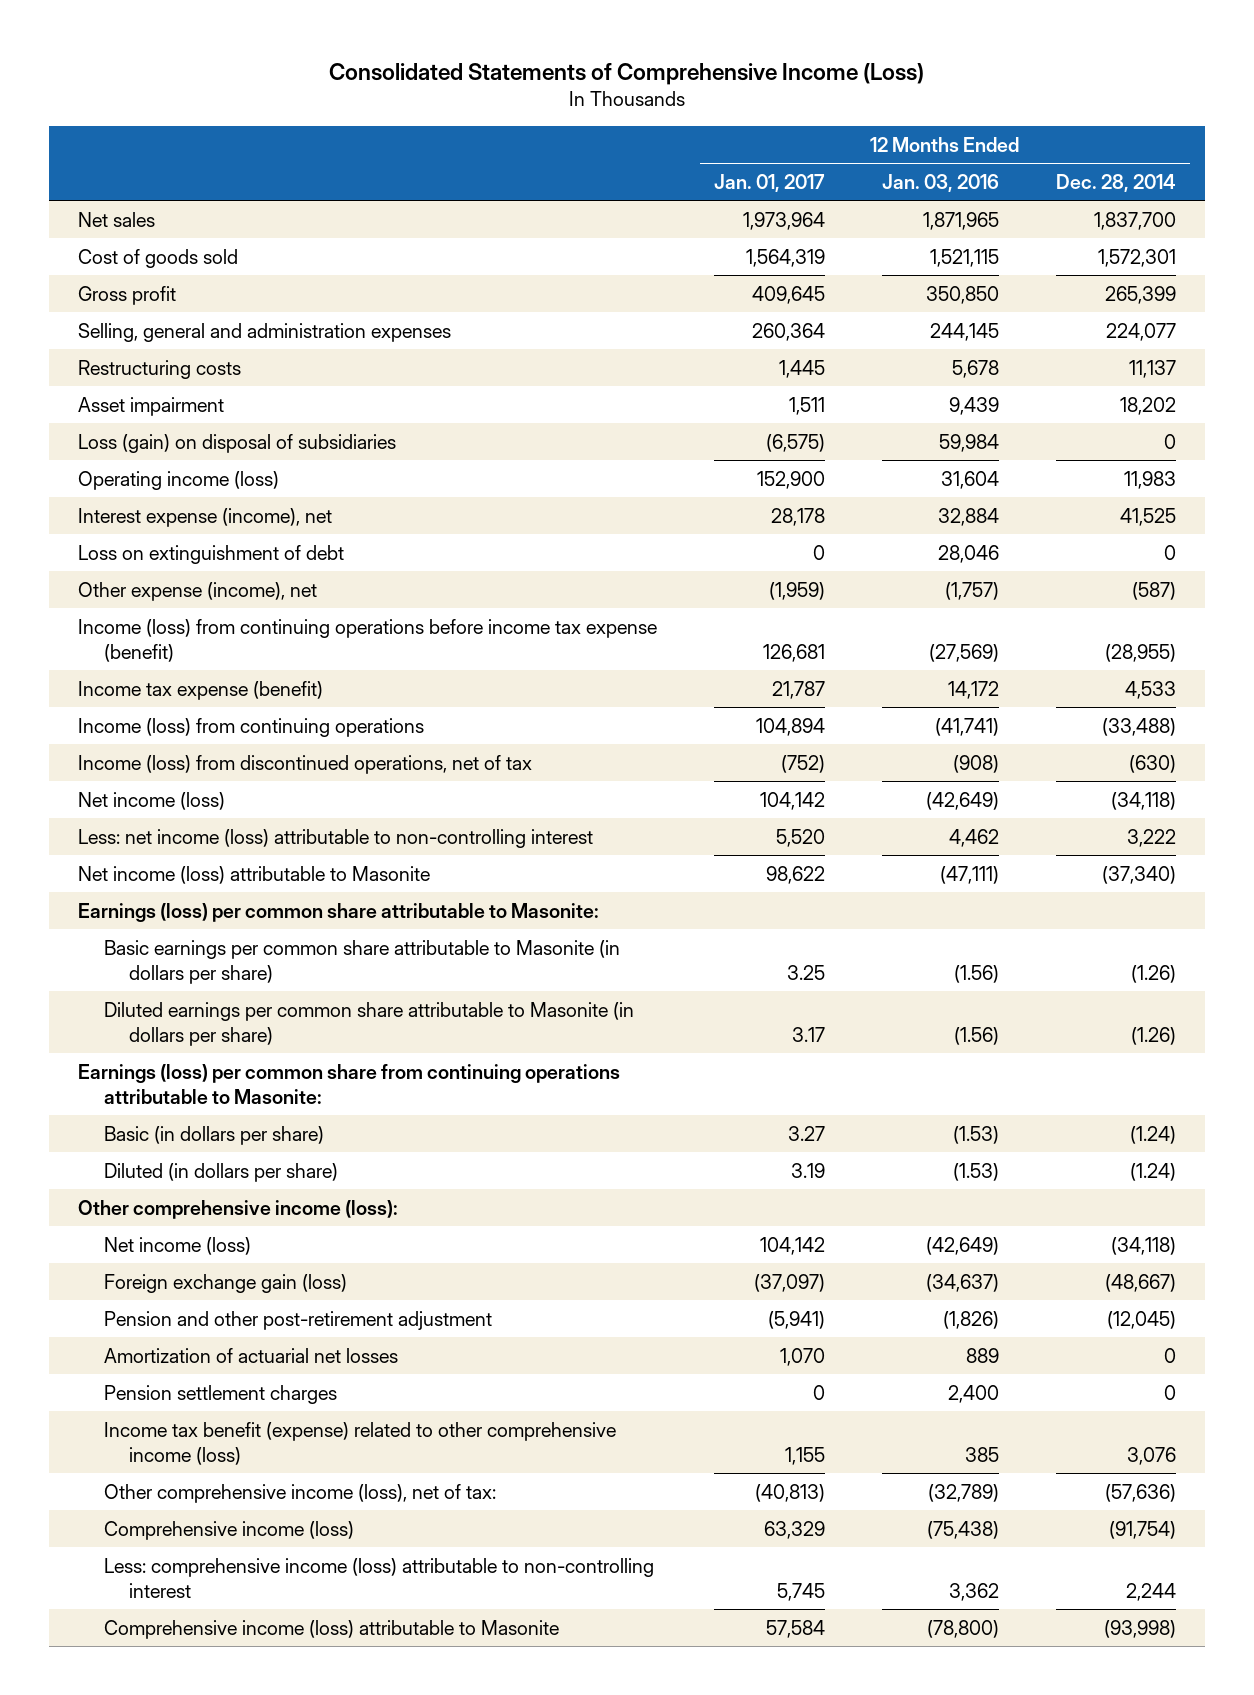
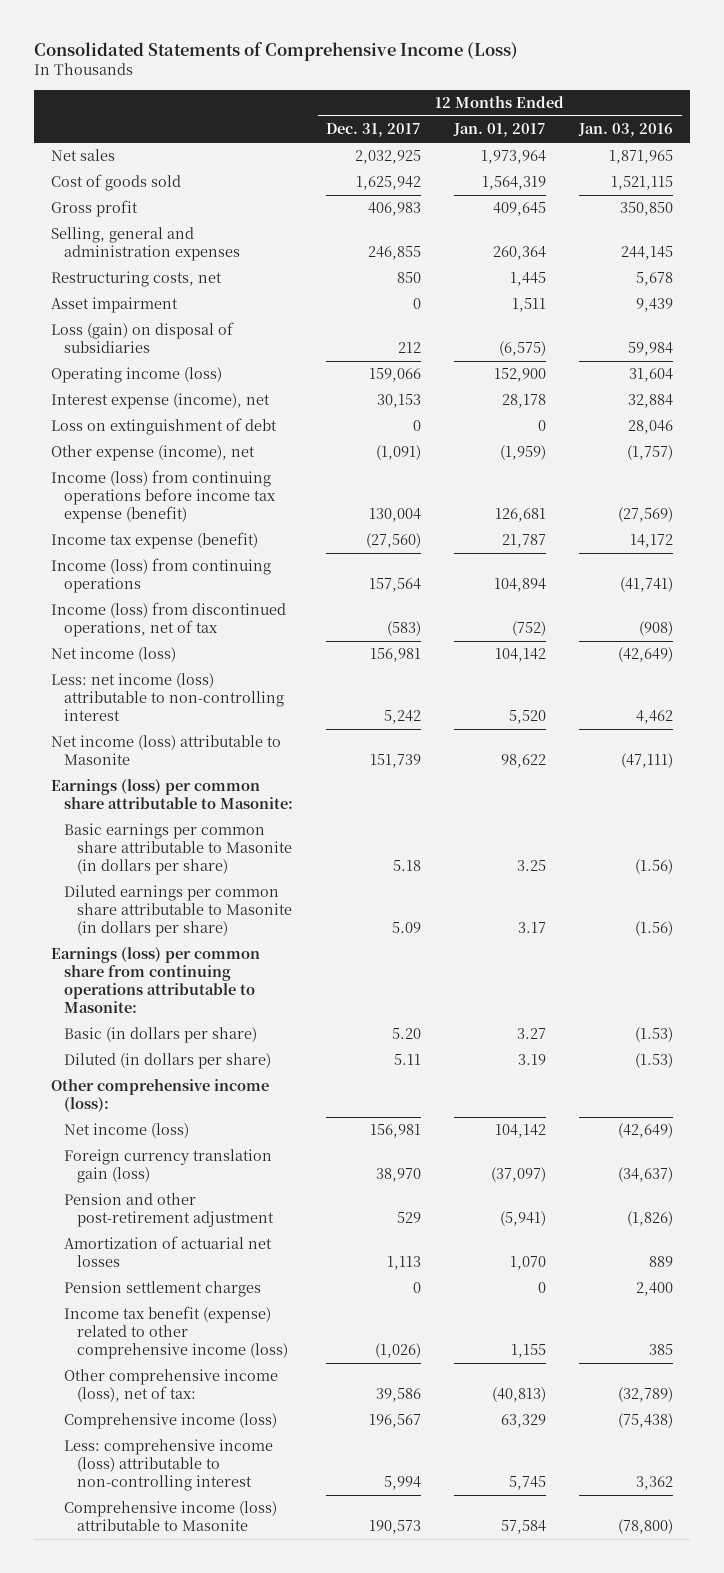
[1055,173,1176,192] Dec. 28, 2014 -> none
none -> [326,123,422,138] Dec. 31, 2017
[77,359,241,379] Restructuring costs -> [50,271,222,288] Restructuring costs, net
[103,1273,347,1293] Foreign exchange gain (loss) -> [63,1149,272,1184] Foreign currency translation gain (loss)

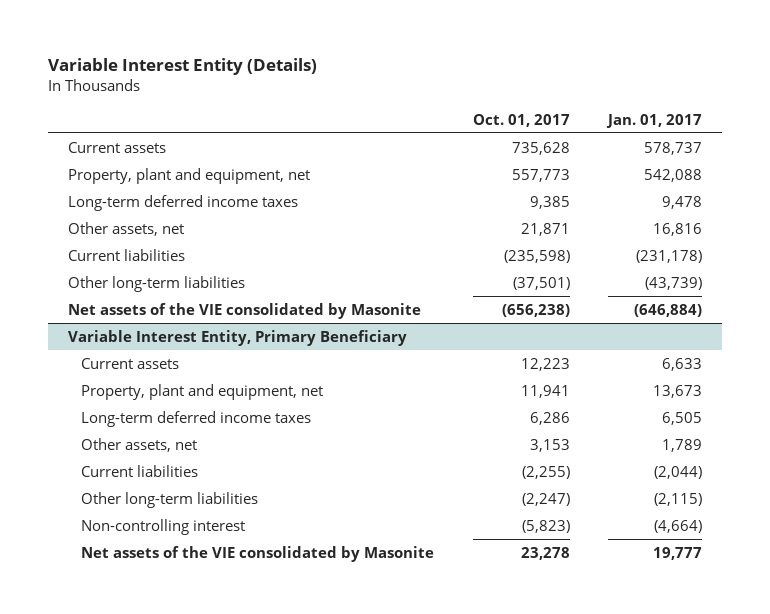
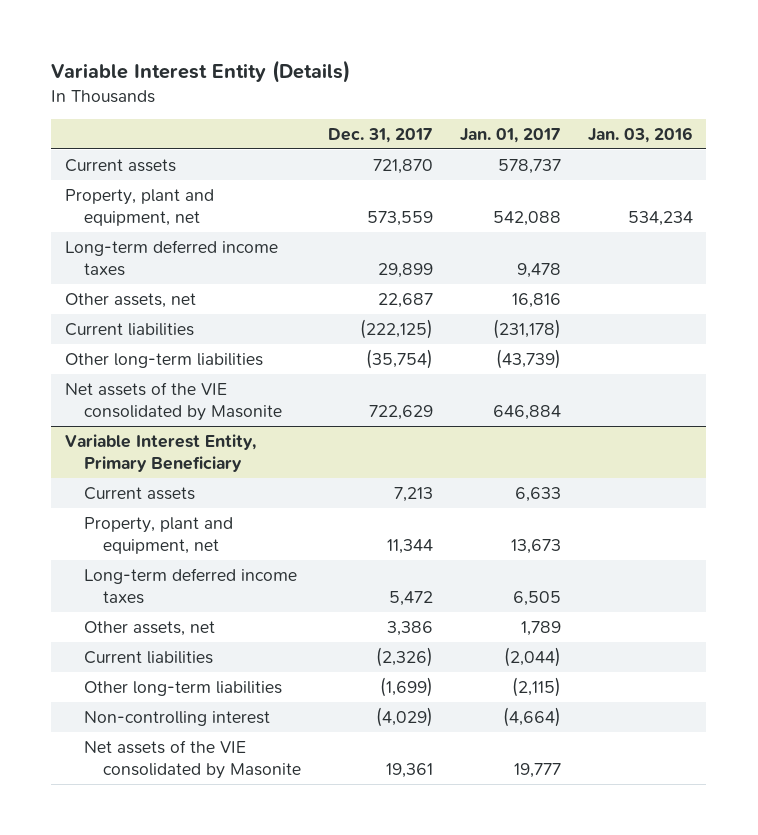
[472,113,570,127] Oct. 01, 2017 -> none
none -> [327,127,433,143] Dec. 31, 2017
none -> [587,126,693,143] Jan. 03, 2016
[634,303,703,317] (646,884) -> [492,404,561,420] 646,884

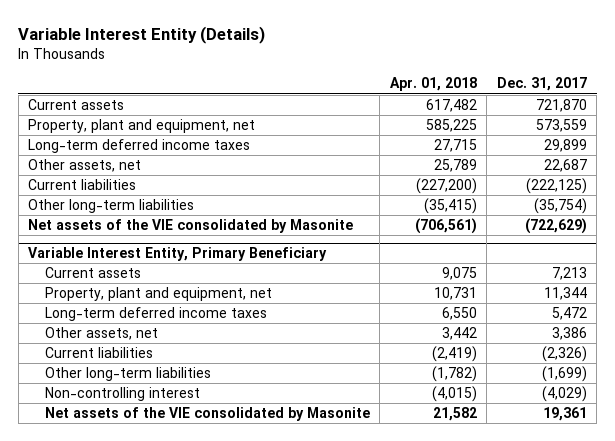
[459,127,561,143] Jan. 01, 2017 -> none
[587,126,693,143] Jan. 03, 2016 -> none
none -> [389,77,477,92] Apr. 01, 2018
[368,404,433,420] 722,629 -> [524,218,587,235] (722,629)

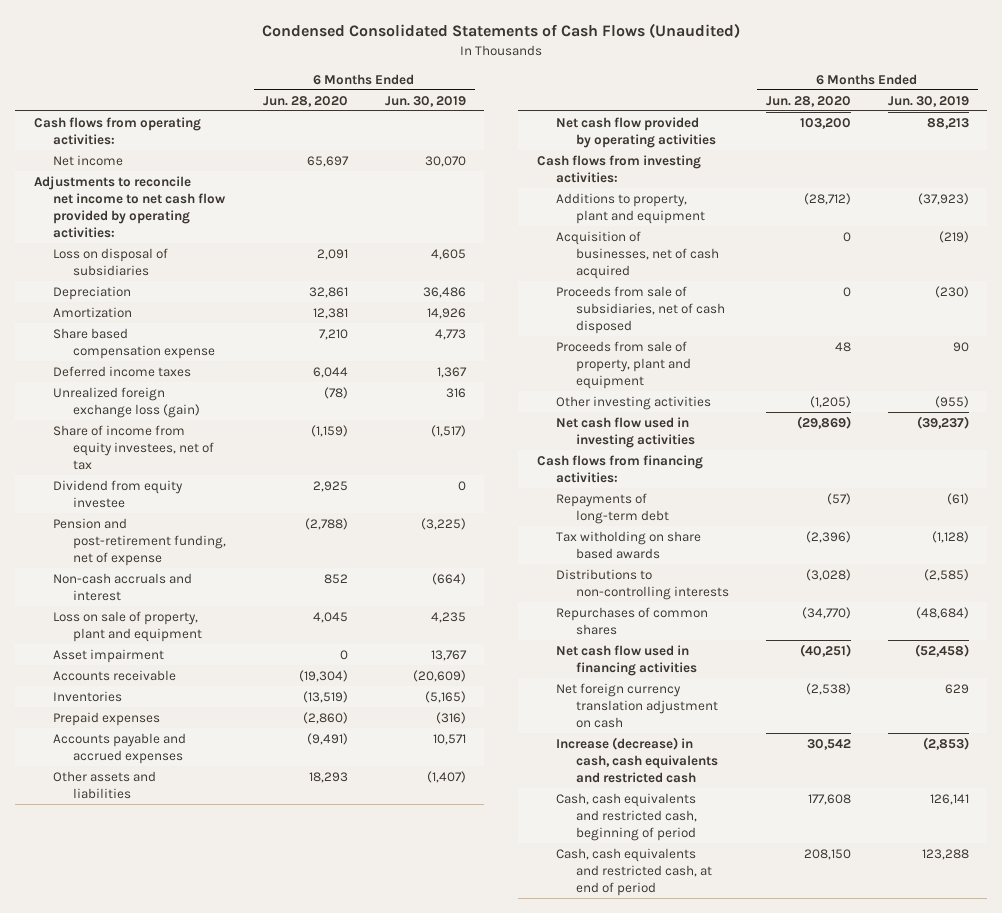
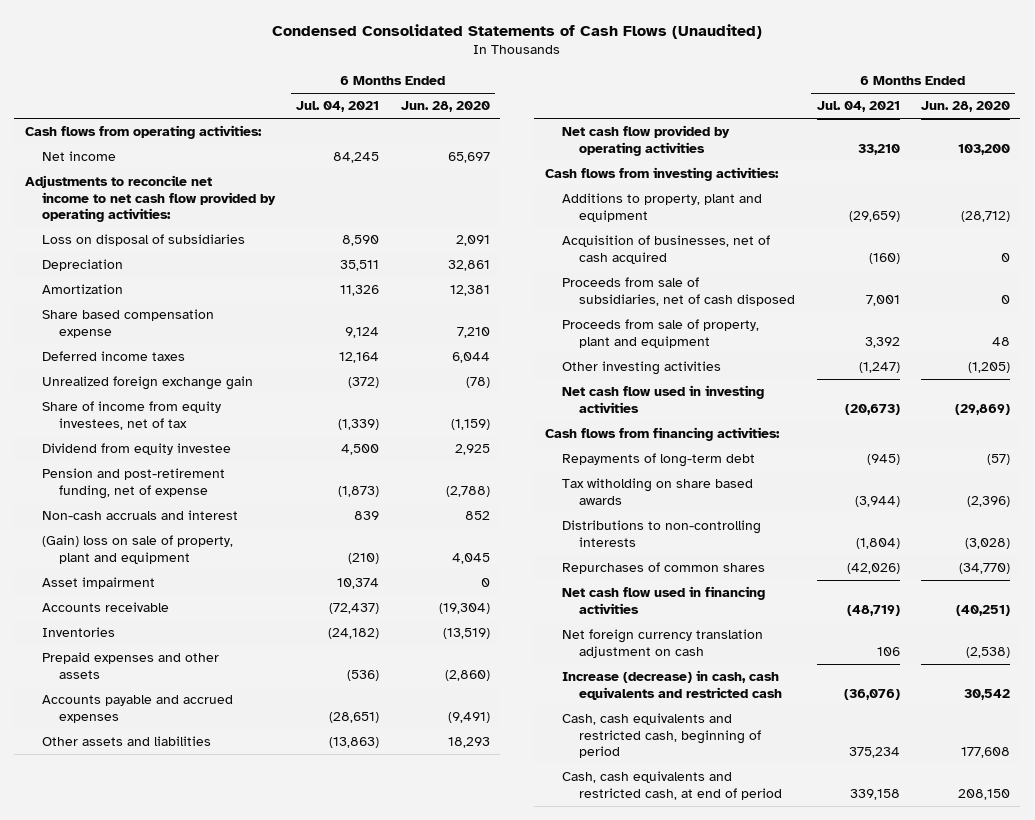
[384,95,466,107] Jun. 30, 2019 -> none
none -> [296,101,380,113] Jul. 04, 2021
[53,386,201,418] Unrealized foreign exchange loss (gain) -> [42,376,254,391] Unrealized foreign exchange gain
[53,610,203,642] Loss on sale of property, plant and equipment -> [42,535,234,564] (Gain) loss on sale of property, plant and equipment
[53,711,161,726] Prepaid expenses -> [42,652,220,679] Prepaid expenses and other assets

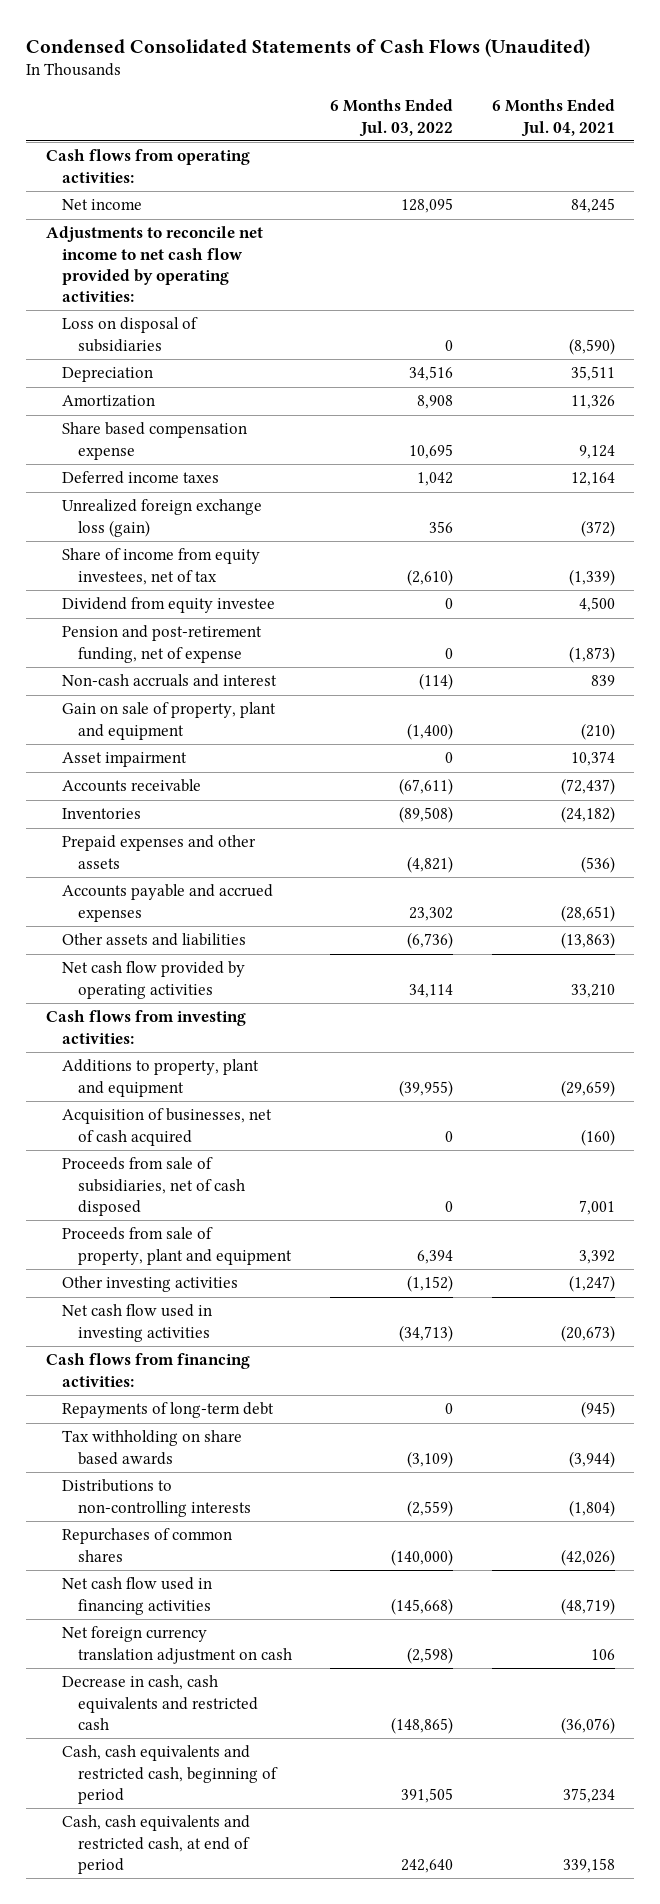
[400,101,490,113] Jun. 28, 2020 -> none
none -> [330,99,454,137] 6 Months Ended Jul. 03, 2022
[342,235,380,247] 8,590 -> [568,337,615,355] (8,590)
[42,376,254,391] Unrealized foreign exchange gain -> [61,499,262,537] Unrealized foreign exchange loss (gain)
[42,535,234,564] (Gain) loss on sale of property, plant and equipment -> [61,702,276,740] Gain on sale of property, plant and equipment
[562,478,754,505] Tax witholding on share based awards -> [61,1430,242,1465] Tax withholding on share based awards
[562,670,783,700] Increase (decrease) in cash, cash equivalents and restricted cash -> [61,1675,258,1730] Decrease in cash, cash equivalents and restricted cash

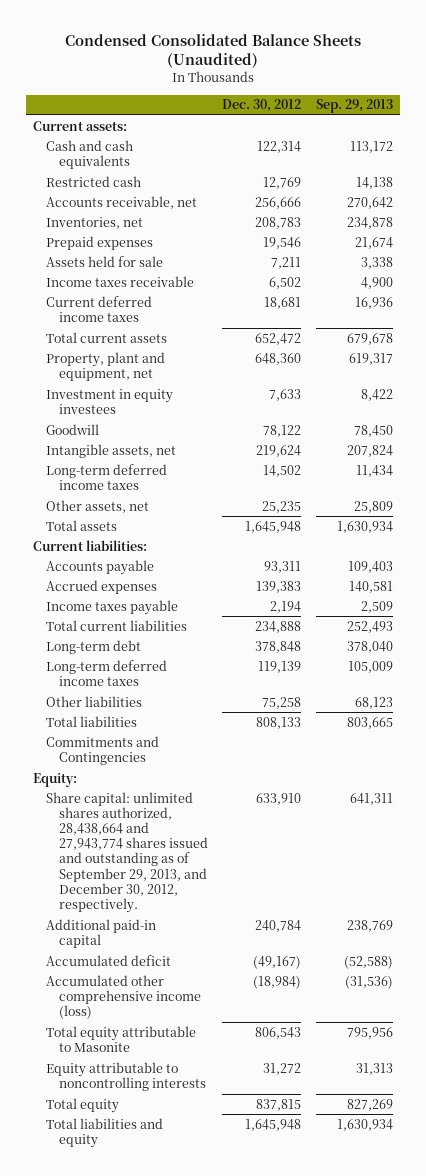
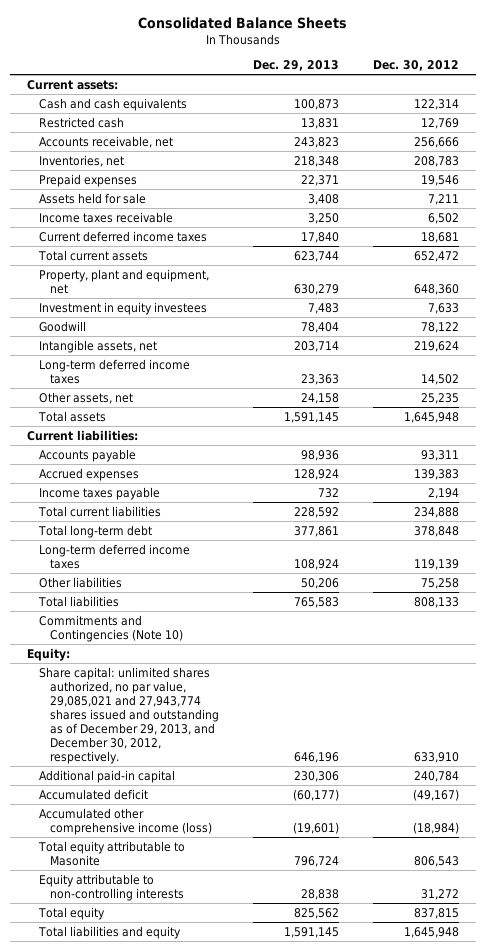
[64,33,361,69] Condensed Consolidated Balance Sheets (Unaudited) -> [138,17,348,30] Consolidated Balance Sheets
[315,99,393,114] Sep. 29, 2013 -> none
none -> [253,60,340,72] Dec. 29, 2013
[46,639,142,654] Long-term debt -> [37,524,152,538] Total long-term debt
[46,735,160,765] Commitments and Contingencies -> [38,614,184,642] Commitments and Contingencies (Note 10)
[46,791,209,914] Share capital: unlimited shares authorized, 28,438,664 and 27,943,774 shares issued and outstanding as of September 29, 2013, and December 30, 2012, respectively. -> [38,666,220,764] Share capital: unlimited shares authorized, no par value, 29,085,021 and 27,943,774 shares issued and outstanding as of December 29, 2013, and December 30, 2012, respectively.
[46,1061,207,1091] Equity attributable to noncontrolling interests -> [38,873,185,901] Equity attributable to non-controlling interests

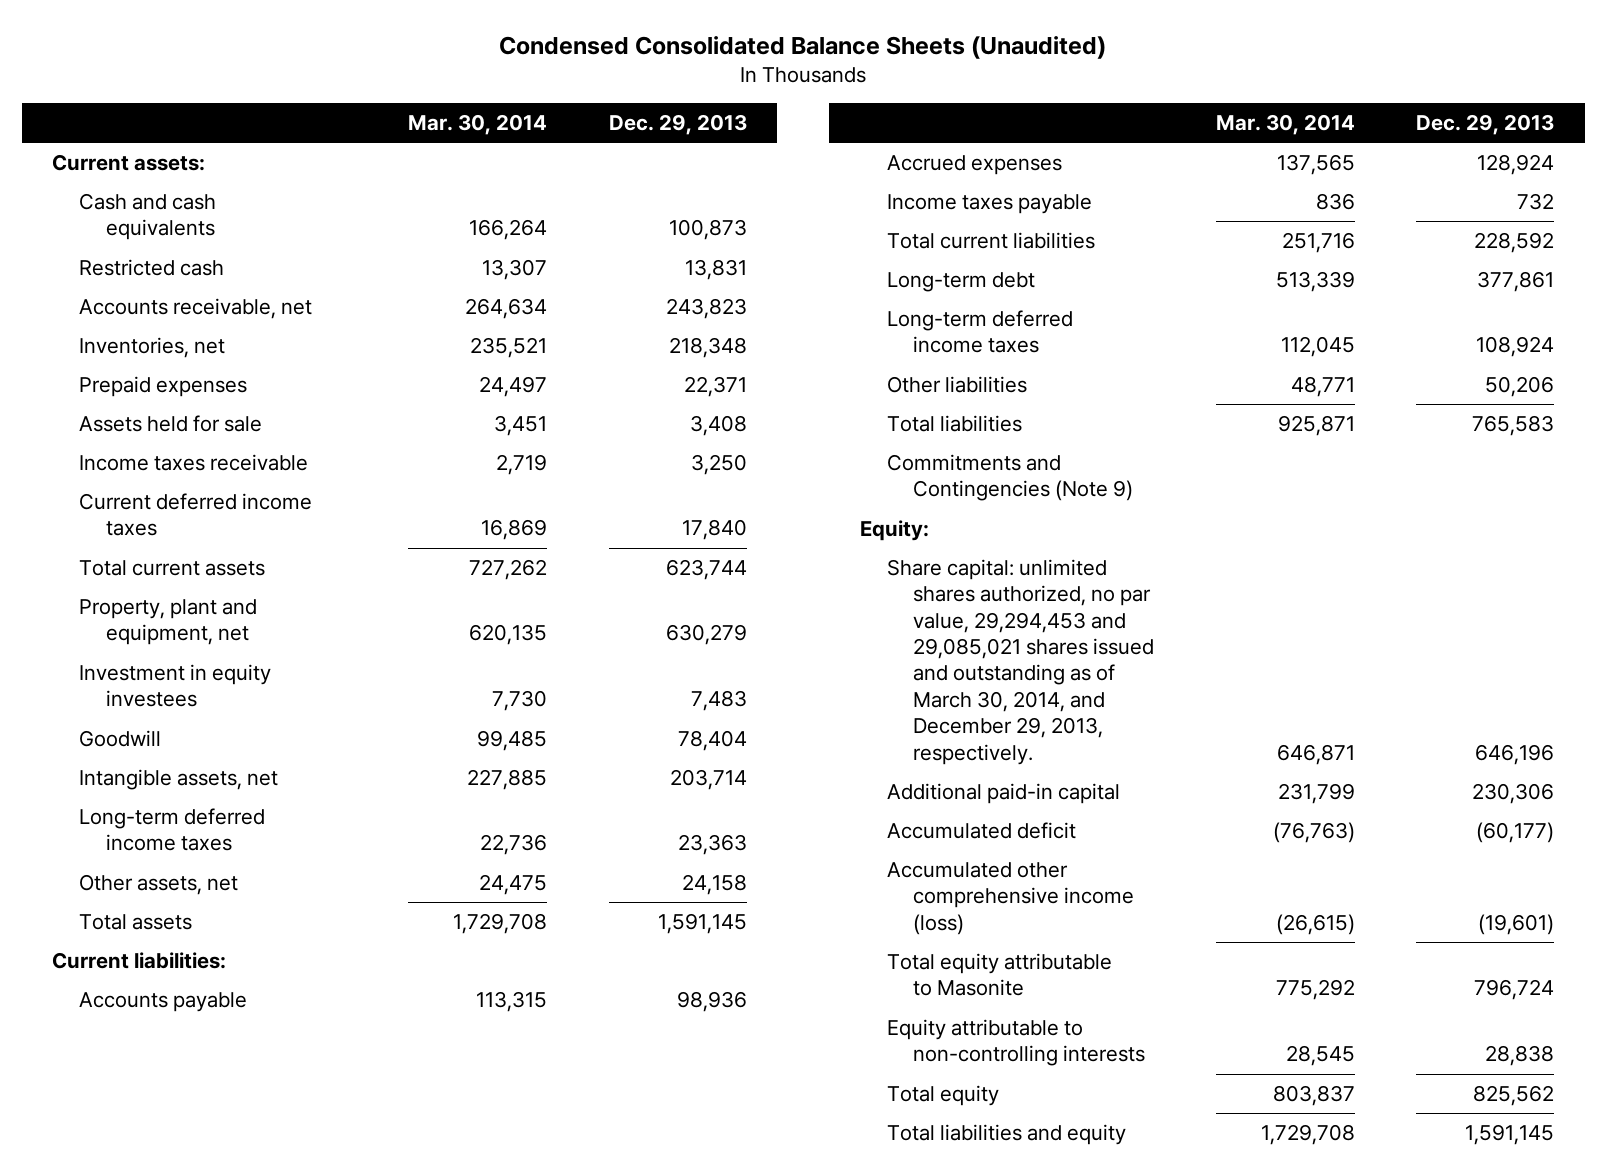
[138,17,348,30] Consolidated Balance Sheets -> [499,35,1107,59] Condensed Consolidated Balance Sheets (Unaudited)
[373,60,460,72] Dec. 30, 2012 -> none
none -> [408,113,548,135] Mar. 30, 2014
[37,524,152,538] Total long-term debt -> [886,272,1035,293] Long-term debt
[38,614,184,642] Commitments and Contingencies (Note 10) -> [886,454,1134,502] Commitments and Contingencies (Note 9)
[38,666,220,764] Share capital: unlimited shares authorized, no par value, 29,085,021 and 27,943,774 shares issued and outstanding as of December 29, 2013, and December 30, 2012, respectively. -> [886,559,1155,765] Share capital: unlimited shares authorized, no par value, 29,294,453 and 29,085,021 shares issued and outstanding as of March 30, 2014, and December 29, 2013, respectively.

